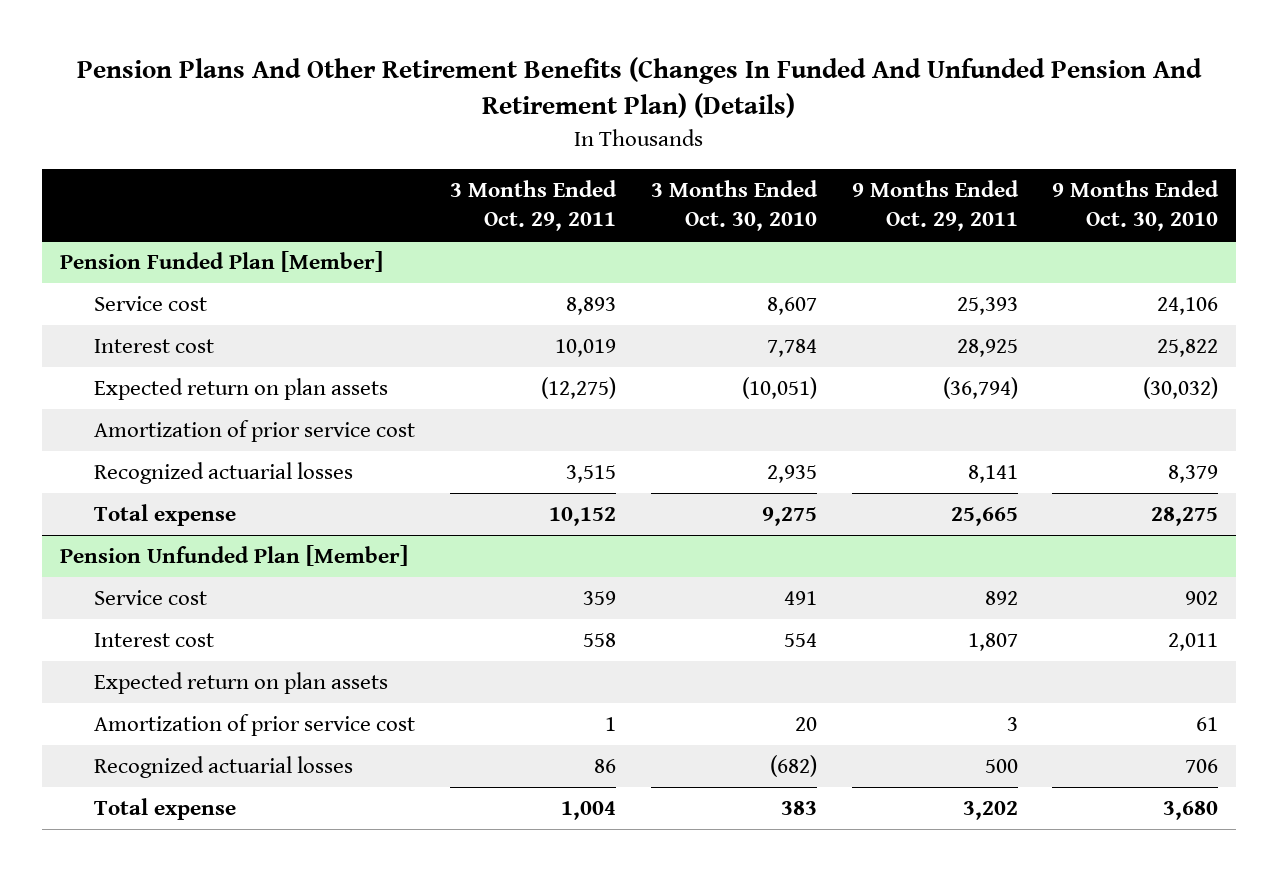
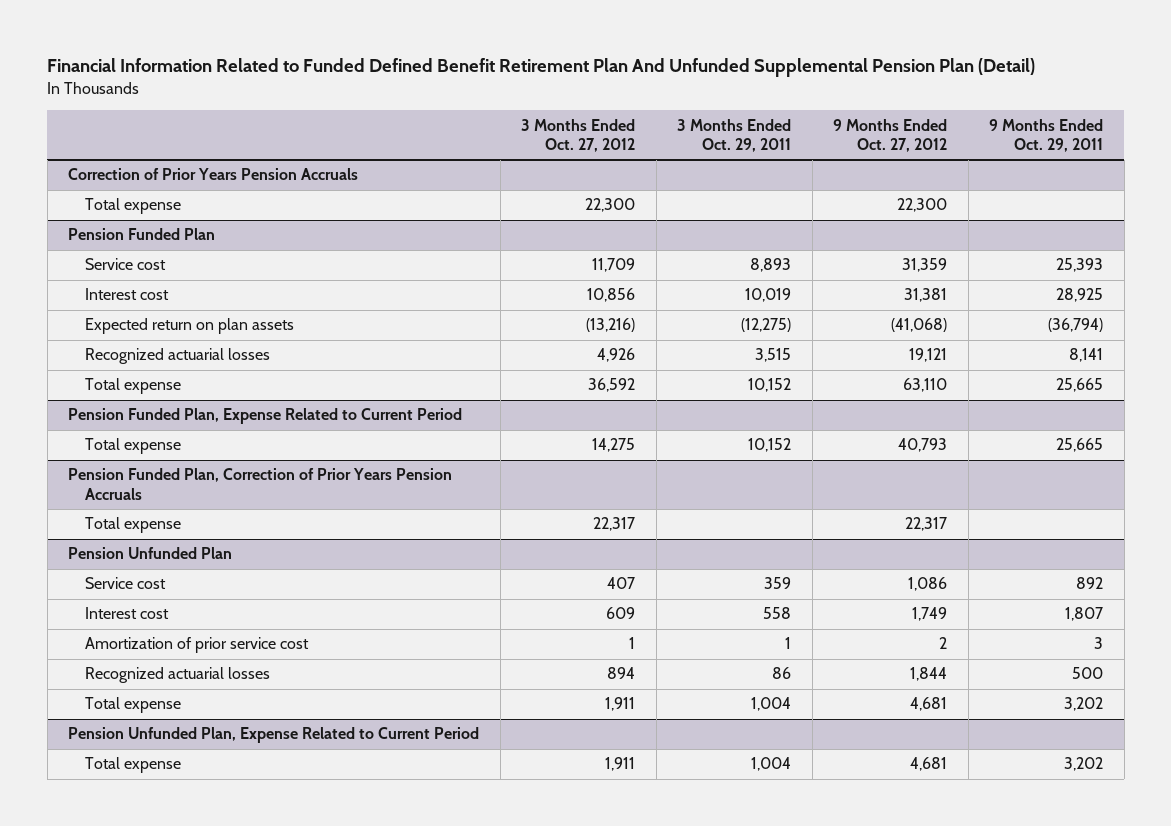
[77,57,1203,119] Pension Plans And Other Retirement Benefits (Changes In Funded And Unfunded Pension And Retirement Plan) (Details) -> [47,58,1036,78] Financial Information Related to Funded Defined Benefit Retirement Plan And Unfunded Supplemental Pension Plan (Detail)
[650,180,818,232] 3 Months Ended Oct. 30, 2010 -> none
[1052,180,1220,232] 9 Months Ended Oct. 30, 2010 -> none
none -> [521,118,636,153] 3 Months Ended Oct. 27, 2012
none -> [833,118,948,153] 9 Months Ended Oct. 27, 2012
none -> [68,168,359,181] Correction of Prior Years Pension Accruals
none -> [84,198,181,215] Total expense
[59,251,383,273] Pension Funded Plan [Member] -> [68,228,216,241] Pension Funded Plan
[94,420,416,443] Amortization of prior service cost -> none
none -> [68,408,463,425] Pension Funded Plan, Expense Related to Current Period
none -> [84,438,181,455] Total expense
none -> [68,468,453,501] Pension Funded Plan, Correction of Prior Years Pension Accruals
none -> [84,517,181,534] Total expense
[59,545,408,567] Pension Unfunded Plan [Member] -> [68,547,233,560] Pension Unfunded Plan
[94,672,389,695] Expected return on plan assets -> none
none -> [68,727,480,744] Pension Unfunded Plan, Expense Related to Current Period
none -> [84,757,181,774] Total expense

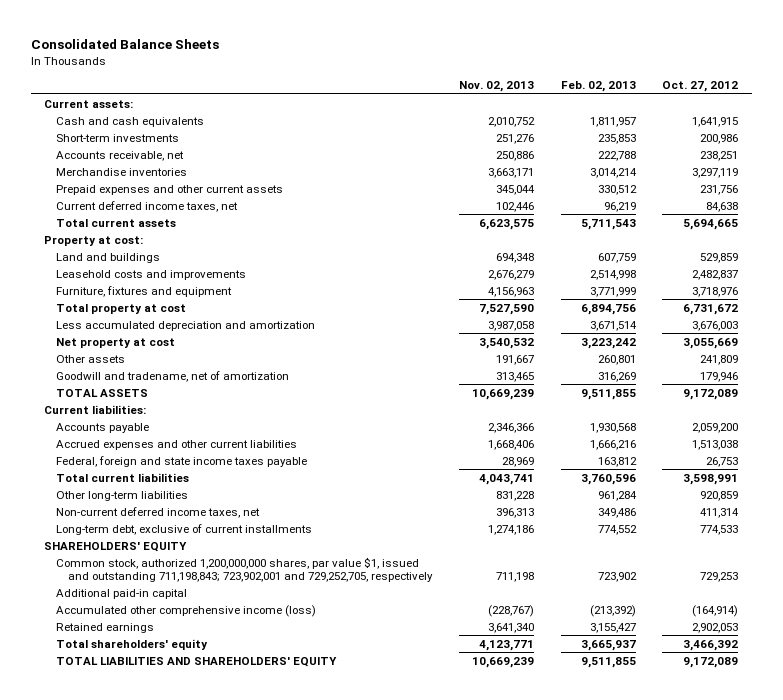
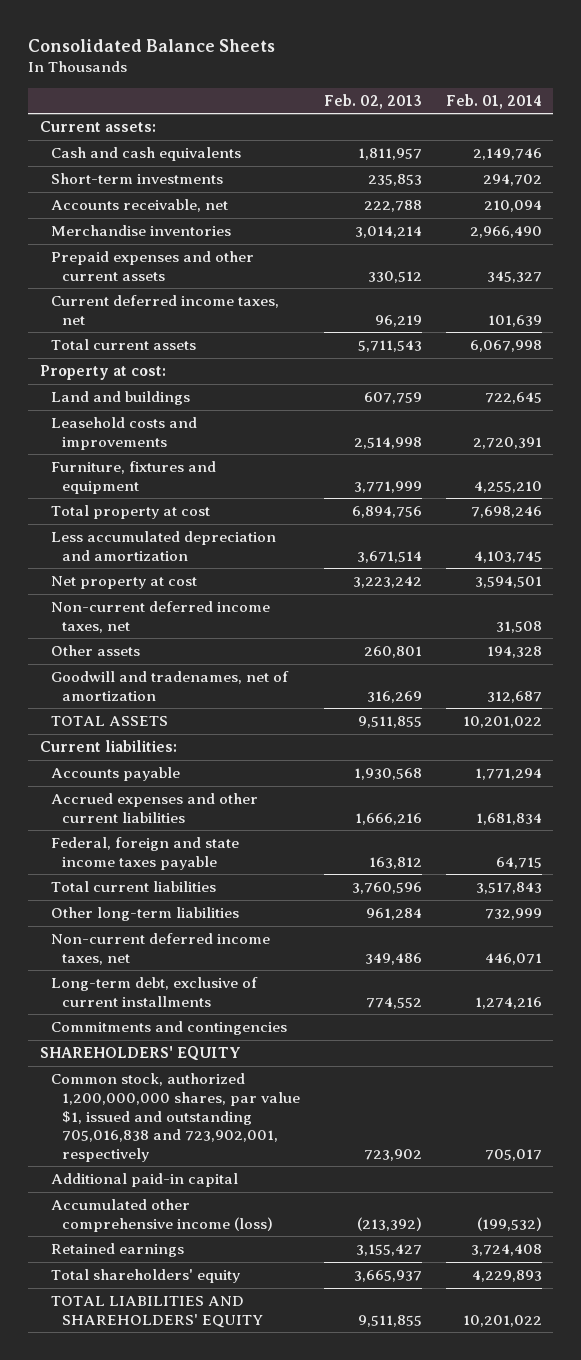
[459,81,535,93] Nov. 02, 2013 -> none
[662,81,739,93] Oct. 27, 2012 -> none
none -> [445,93,542,109] Feb. 01, 2014
none -> [50,601,270,633] Non-current deferred income taxes, net
[56,370,290,382] Goodwill and tradename, net of amortization -> [50,671,289,701] Goodwill and tradenames, net of amortization
none -> [50,1021,287,1036] Commitments and contingencies
[56,556,434,583] Common stock, authorized 1,200,000,000 shares, par value $1, issued and outstanding 711,198,843; 723,902,001 and 729,252,705, respectively -> [50,1073,301,1162] Common stock, authorized 1,200,000,000 shares, par value $1, issued and outstanding 705,016,838 and 723,902,001, respectively

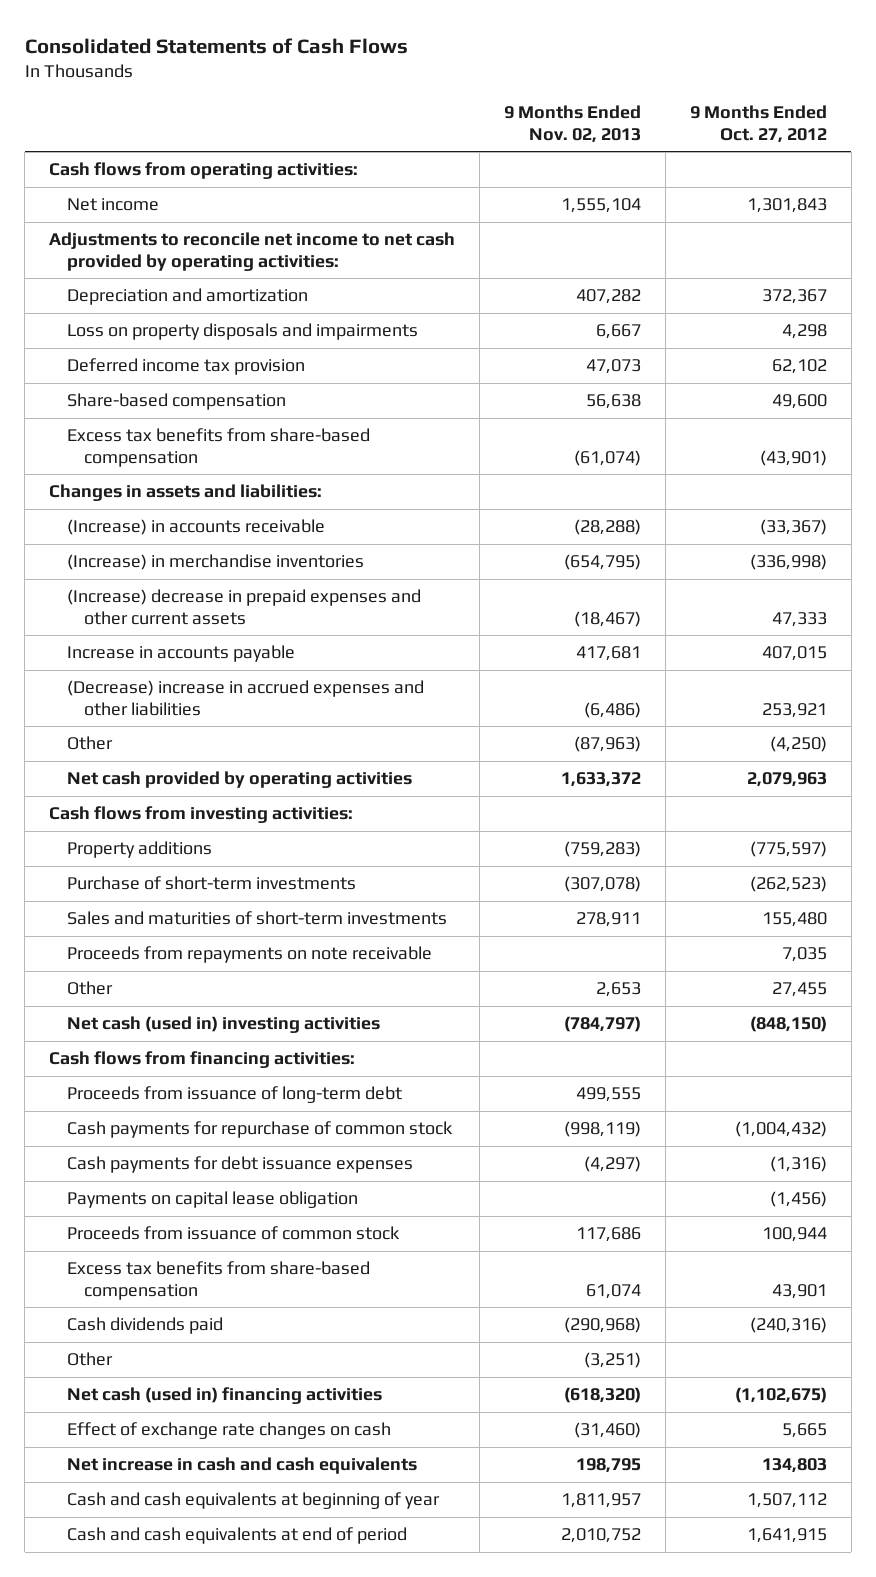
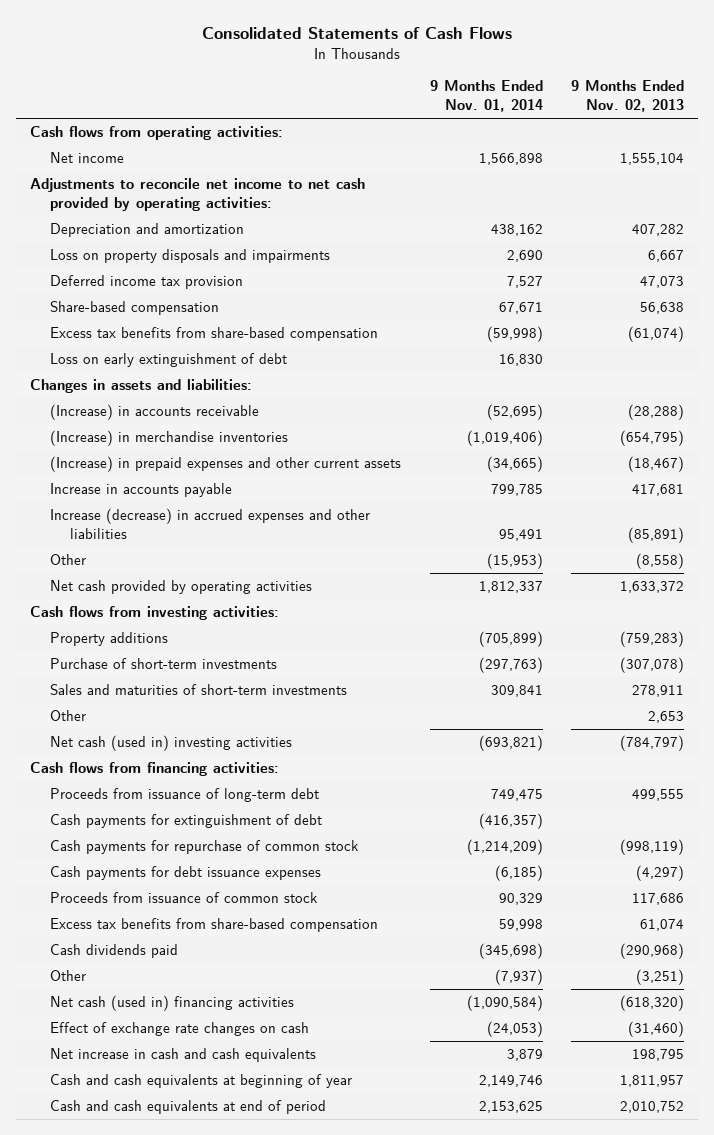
[689,105,827,143] 9 Months Ended Oct. 27, 2012 -> none
none -> [429,80,543,113] 9 Months Ended Nov. 01, 2014
none -> [50,353,288,368] Loss on early extinguishment of debt
[66,589,421,625] (Increase) decrease in prepaid expenses and other current assets -> [50,456,402,473] (Increase) in prepaid expenses and other current assets
[66,680,424,716] (Decrease) increase in accrued expenses and other liabilities -> [50,508,371,539] Increase (decrease) in accrued expenses and other liabilities
[583,701,641,718] (6,486) -> [628,526,685,543] (85,891)
[573,736,641,753] (87,963) -> [636,553,685,570] (8,558)
[66,946,432,964] Proceeds from repayments on note receivable -> none
none -> [50,814,323,829] Cash payments for extinguishment of debt
[66,1191,358,1209] Payments on capital lease obligation -> none

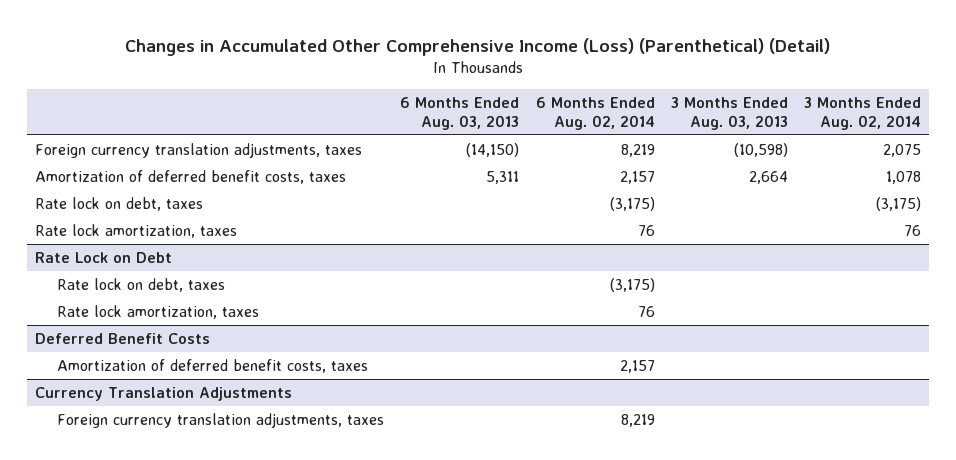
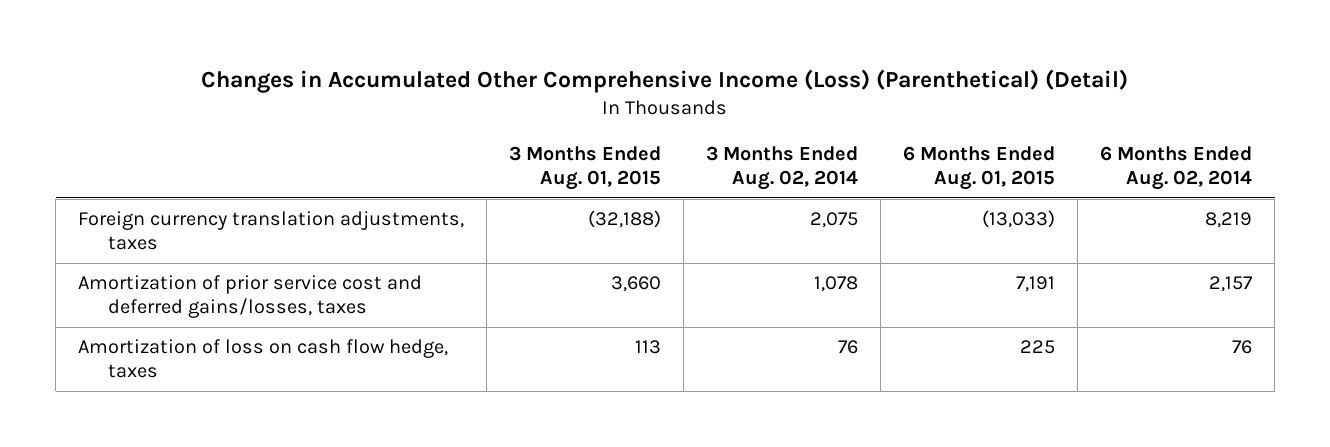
[400,96,520,130] 6 Months Ended Aug. 03, 2013 -> none
[670,96,788,130] 3 Months Ended Aug. 03, 2013 -> none
none -> [509,146,662,191] 3 Months Ended Aug. 01, 2015
none -> [903,146,1056,191] 6 Months Ended Aug. 01, 2015
[35,196,204,211] Rate lock on debt, taxes -> none
[35,251,173,263] Rate Lock on Debt -> none
[57,277,226,292] Rate lock on debt, taxes -> none
[57,304,260,319] Rate lock amortization, taxes -> none
[35,332,211,344] Deferred Benefit Costs -> none
[57,358,369,373] Amortization of deferred benefit costs, taxes -> none
[35,386,293,401] Currency Translation Adjustments -> none
[57,412,385,428] Foreign currency translation adjustments, taxes -> none
[35,169,347,184] Amortization of deferred benefit costs, taxes -> [78,275,423,319] Amortization of prior service cost and deferred gains/losses, taxes
[35,223,238,238] Rate lock amortization, taxes -> [78,339,449,379] Amortization of loss on cash flow hedge, taxes

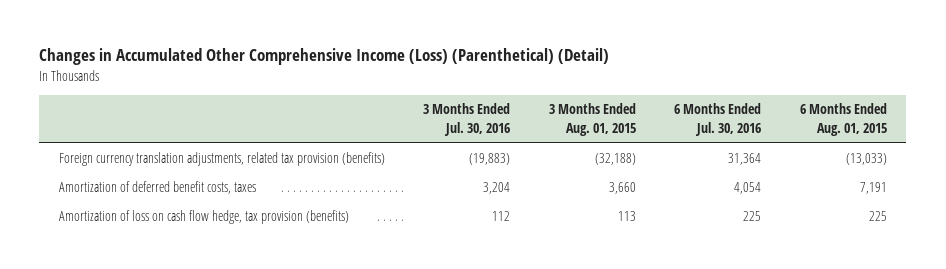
[706,146,859,191] 3 Months Ended Aug. 02, 2014 -> none
[1100,146,1253,191] 6 Months Ended Aug. 02, 2014 -> none
none -> [423,103,511,136] 3 Months Ended Jul. 30, 2016
none -> [674,103,762,136] 6 Months Ended Jul. 30, 2016
[78,211,465,251] Foreign currency translation adjustments, taxes -> [58,151,385,166] Foreign currency translation adjustments, related tax provision (benefits)
[78,275,423,319] Amortization of prior service cost and deferred gains/losses, taxes -> [58,180,256,194] Amortization of deferred benefit costs, taxes
[78,339,449,379] Amortization of loss on cash flow hedge, taxes -> [58,209,349,224] Amortization of loss on cash flow hedge, tax provision (benefits)

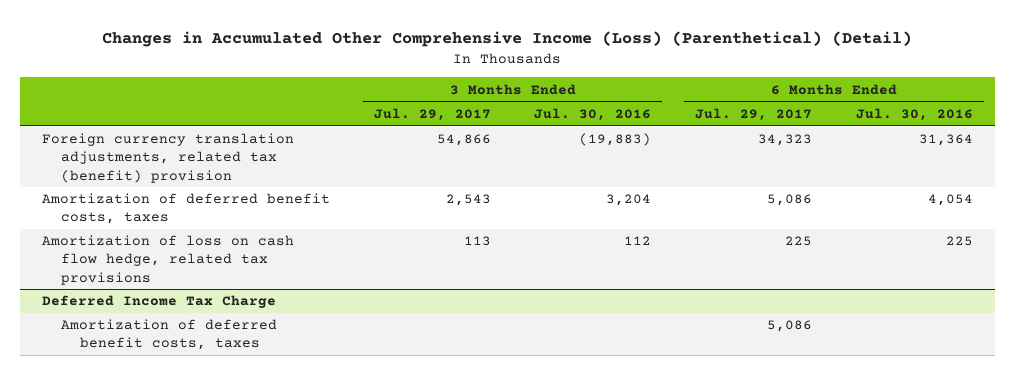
[548,103,636,136] 3 Months Ended Aug. 01, 2015 -> none
[800,103,888,136] 6 Months Ended Aug. 01, 2015 -> none
none -> [373,108,491,122] Jul. 29, 2017
none -> [695,108,813,122] Jul. 29, 2017
[58,151,385,166] Foreign currency translation adjustments, related tax provision (benefits) -> [42,133,295,183] Foreign currency translation adjustments, related tax (benefit) provision
[58,209,349,224] Amortization of loss on cash flow hedge, tax provision (benefits) -> [42,235,295,285] Amortization of loss on cash flow hedge, related tax provisions
none -> [42,295,277,309] Deferred Income Tax Charge
none -> [60,319,277,351] Amortization of deferred benefit costs, taxes

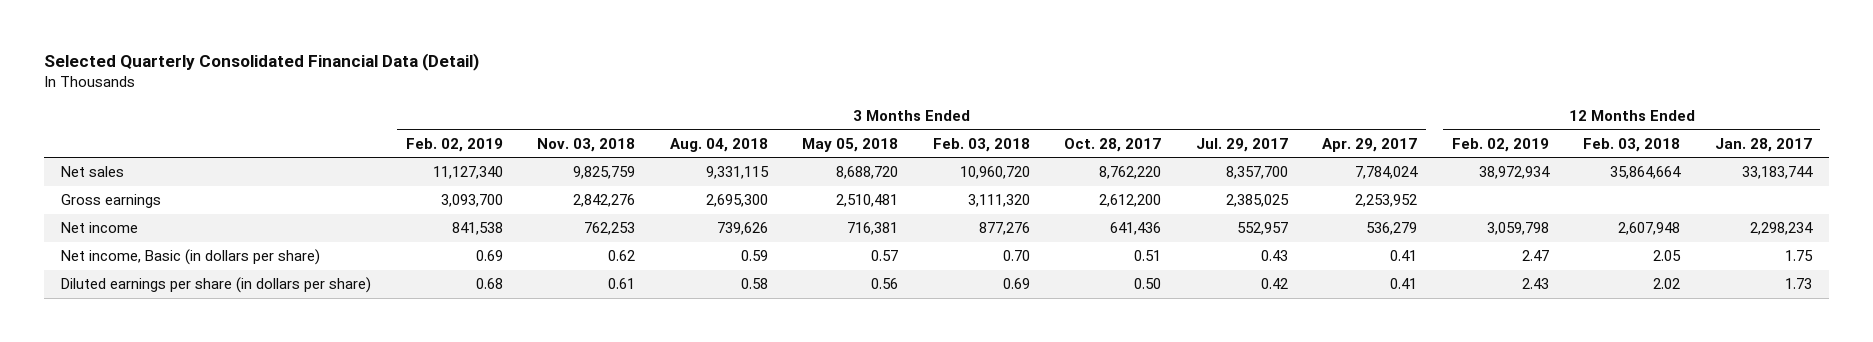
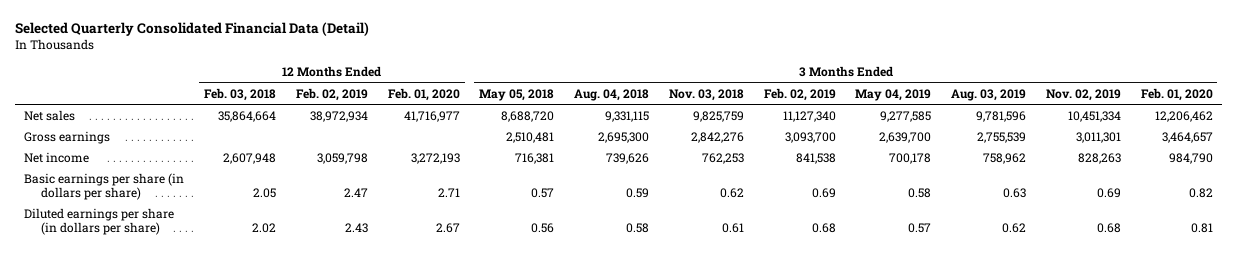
[932,137,1030,152] Feb. 03, 2018 -> none
[1064,137,1162,152] Oct. 28, 2017 -> none
[1195,137,1288,152] Jul. 29, 2017 -> none
[1322,137,1418,152] Apr. 29, 2017 -> none
[1714,137,1812,152] Jan. 28, 2017 -> none
none -> [387,87,460,101] Feb. 01, 2020
none -> [855,88,932,101] May 04, 2019
none -> [951,88,1027,101] Aug. 03, 2019
none -> [1045,88,1121,101] Nov. 02, 2019
none -> [1140,87,1213,101] Feb. 01, 2020
[61,249,321,266] Net income, Basic (in dollars per share) -> [24,173,185,200] Basic earnings per share (in dollars per share)

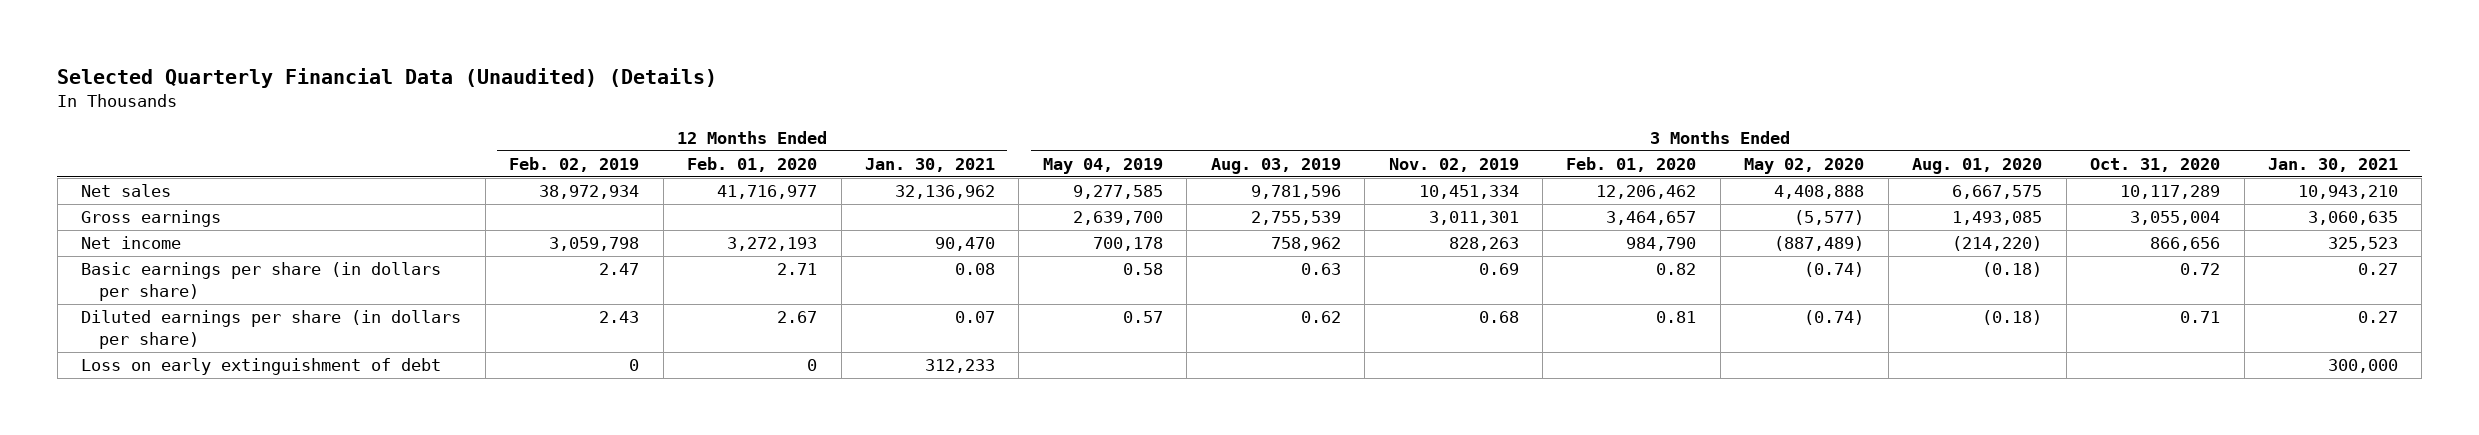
[14,22,369,37] Selected Quarterly Consolidated Financial Data (Detail) -> [57,67,718,88] Selected Quarterly Financial Data (Unaudited) (Details)
[204,87,277,101] Feb. 03, 2018 -> none
[479,88,555,101] May 05, 2018 -> none
[574,88,650,101] Aug. 04, 2018 -> none
[668,88,744,101] Nov. 03, 2018 -> none
[763,87,836,101] Feb. 02, 2019 -> none
none -> [864,157,995,172] Jan. 30, 2021
none -> [1744,157,1865,174] May 02, 2020
none -> [1912,157,2043,174] Aug. 01, 2020
none -> [2090,157,2221,172] Oct. 31, 2020
none -> [2267,157,2398,172] Jan. 30, 2021
none -> [81,358,442,376] Loss on early extinguishment of debt

